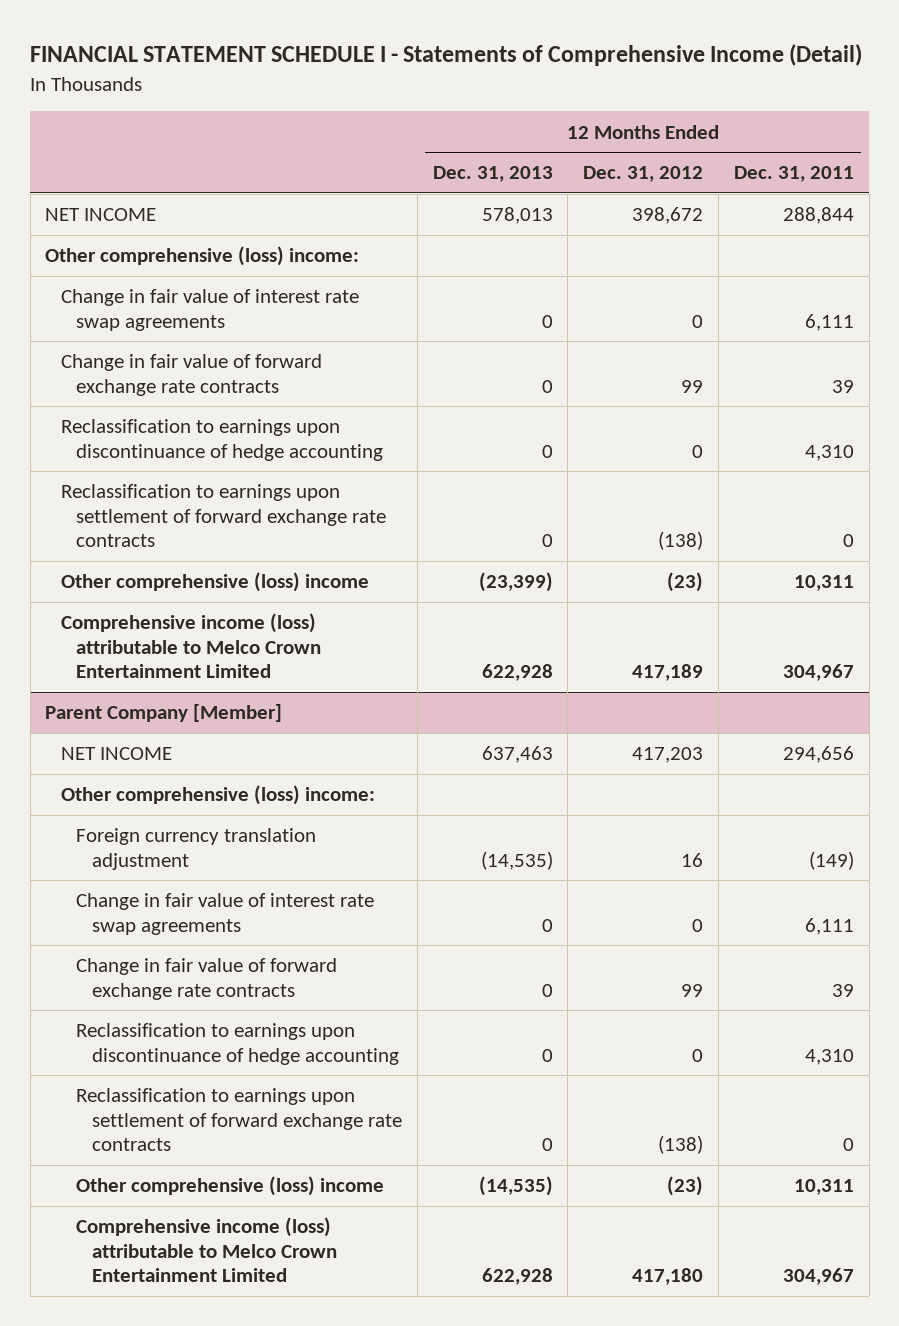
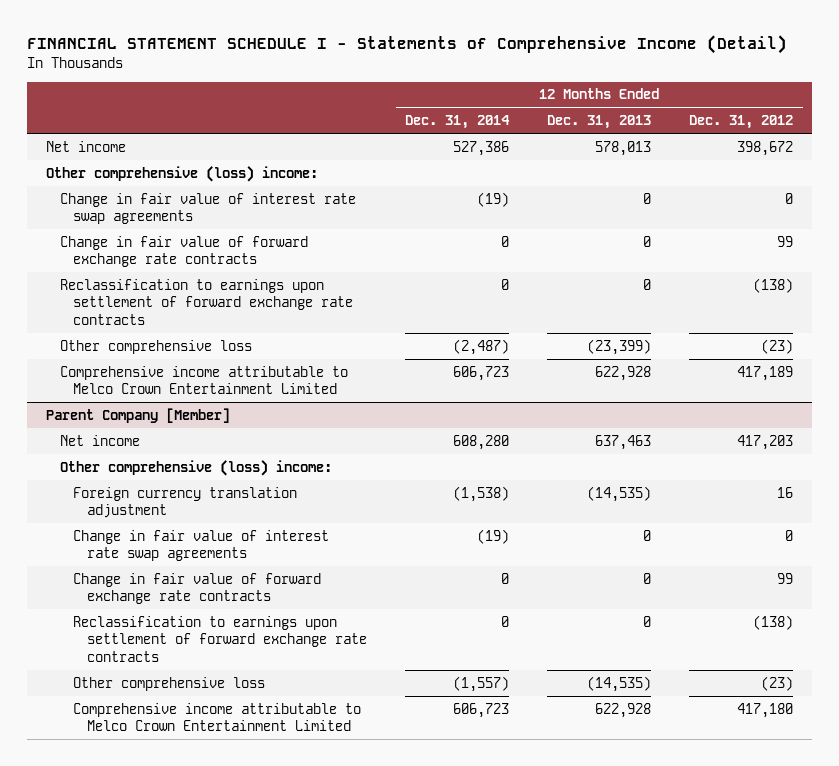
[733,166,854,183] Dec. 31, 2011 -> none
none -> [405,115,511,130] Dec. 31, 2014
[45,208,157,222] NET INCOME -> [45,140,126,152] Net income
[60,419,384,461] Reclassification to earnings upon discontinuance of hedge accounting -> none
[60,572,369,593] Other comprehensive (loss) income -> [59,339,252,354] Other comprehensive loss
[60,613,322,679] Comprehensive income (loss) attributable to Melco Crown Entertainment Limited -> [59,365,348,395] Comprehensive income attributable to Melco Crown Entertainment Limited
[60,747,172,761] NET INCOME -> [59,434,140,446] Net income
[76,1023,399,1065] Reclassification to earnings upon discontinuance of hedge accounting -> none
[76,1176,385,1197] Other comprehensive (loss) income -> [73,676,266,691] Other comprehensive loss
[76,1217,337,1283] Comprehensive income (loss) attributable to Melco Crown Entertainment Limited -> [73,702,362,732] Comprehensive income attributable to Melco Crown Entertainment Limited

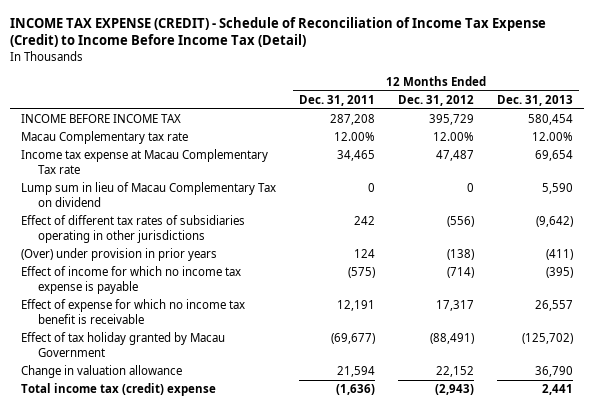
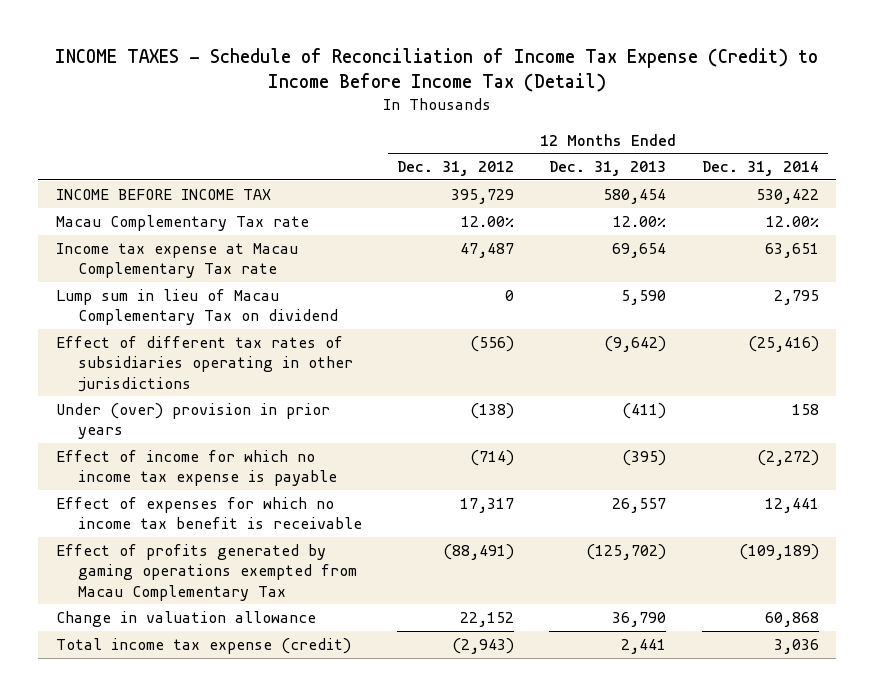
[9,16,546,48] INCOME TAX EXPENSE (CREDIT) - Schedule of Reconciliation of Income Tax Expense (Credit) to Income Before Income Tax (Detail) -> [55,48,819,93] INCOME TAXES - Schedule of Reconciliation of Income Tax Expense (Credit) to Income Before Income Tax (Detail)
[299,94,376,106] Dec. 31, 2011 -> none
none -> [701,161,819,177] Dec. 31, 2014
[21,131,189,145] Macau Complementary tax rate -> [55,214,309,231] Macau Complementary Tax rate
[21,248,218,262] (Over) under provision in prior years -> [55,402,330,440] Under (over) provision in prior years
[21,299,246,324] Effect of expense for which no income tax benefit is receivable -> [55,496,362,530] Effect of expenses for which no income tax benefit is receivable
[21,332,226,357] Effect of tax holiday granted by Macau Government -> [55,543,357,601] Effect of profits generated by gaming operations exempted from Macau Complementary Tax
[21,383,217,397] Total income tax (credit) expense -> [55,637,351,654] Total income tax expense (credit)

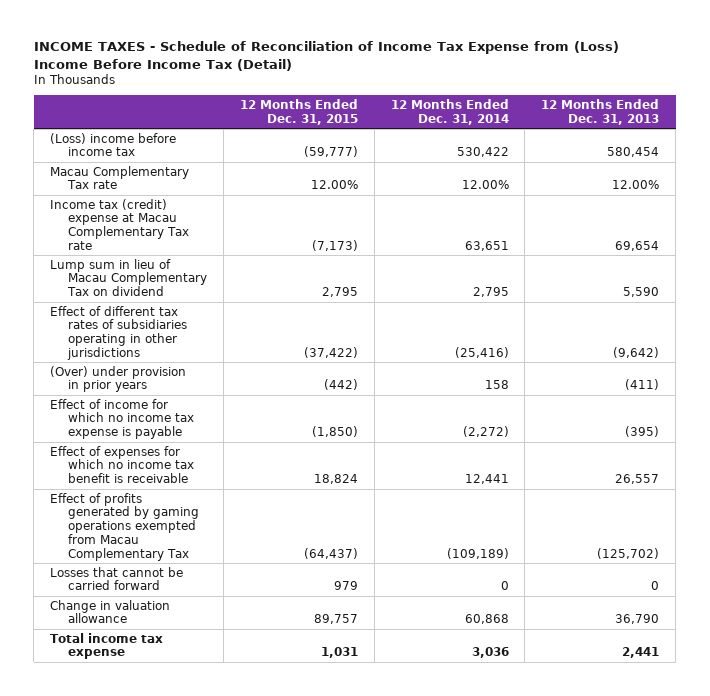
[55,48,819,93] INCOME TAXES - Schedule of Reconciliation of Income Tax Expense (Credit) to Income Before Income Tax (Detail) -> [33,41,619,71] INCOME TAXES - Schedule of Reconciliation of Income Tax Expense from (Loss) Income Before Income Tax (Detail)
[397,161,515,177] Dec. 31, 2012 -> none
none -> [239,99,358,125] 12 Months Ended Dec. 31, 2015
[55,188,271,200] INCOME BEFORE INCOME TAX -> [50,132,177,157] (Loss) income before income tax
[55,242,298,279] Income tax expense at Macau Complementary Tax rate -> [50,198,189,251] Income tax (credit) expense at Macau Complementary Tax rate
[55,402,330,440] Under (over) provision in prior years -> [50,365,187,393] (Over) under provision in prior years
none -> [50,566,184,591] Losses that cannot be carried forward
[55,637,351,654] Total income tax expense (credit) -> [50,632,164,660] Total income tax expense

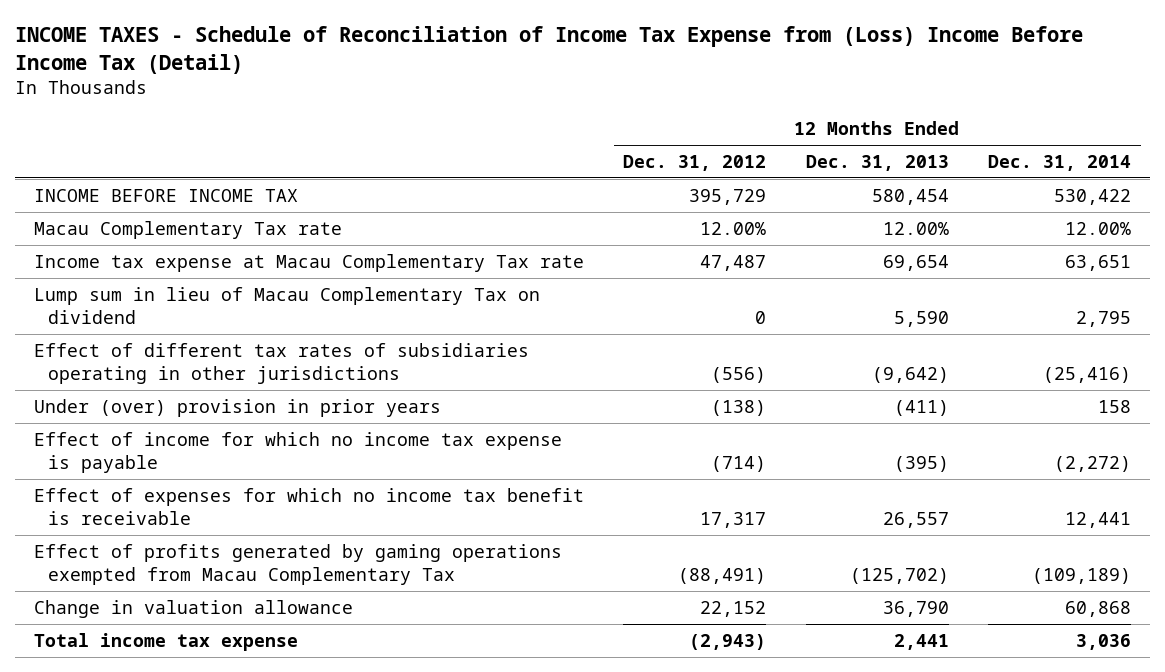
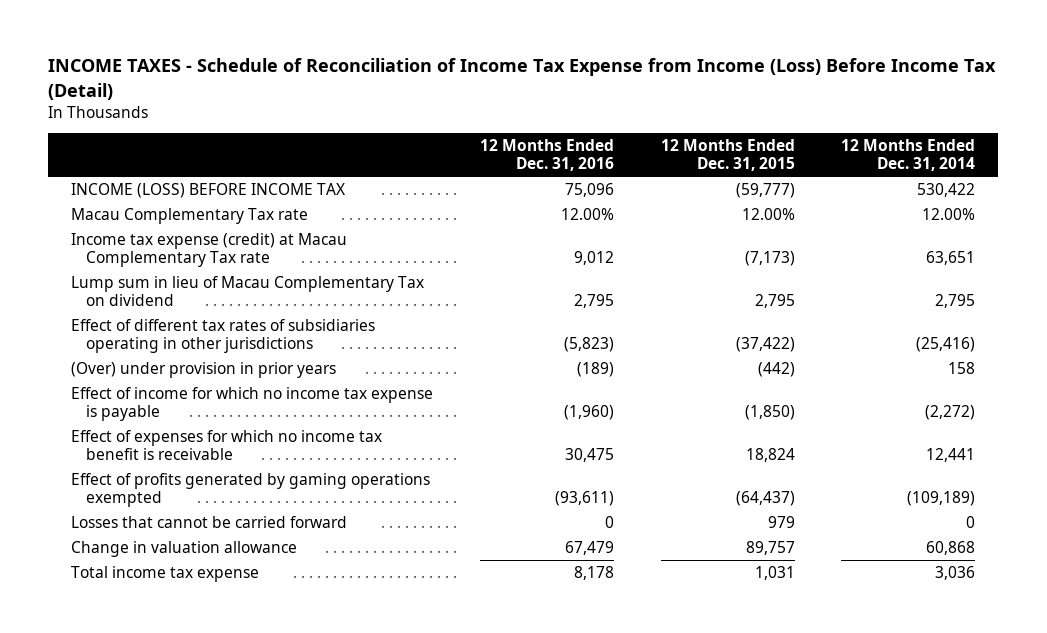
[14,26,1083,75] INCOME TAXES - Schedule of Reconciliation of Income Tax Expense from (Loss) Income Before Income Tax (Detail) -> [48,58,997,100] INCOME TAXES - Schedule of Reconciliation of Income Tax Expense from Income (Loss) Before Income Tax (Detail)
[623,154,767,171] Dec. 31, 2012 -> none
[805,154,949,171] Dec. 31, 2013 -> none
none -> [480,139,615,172] 12 Months Ended Dec. 31, 2016
none -> [660,139,795,172] 12 Months Ended Dec. 31, 2015
[34,188,299,202] INCOME BEFORE INCOME TAX -> [71,183,347,199] INCOME (LOSS) BEFORE INCOME TAX
[34,253,585,272] Income tax expense at Macau Complementary Tax rate -> [71,233,348,268] Income tax expense (credit) at Macau Complementary Tax rate
[34,398,442,417] Under (over) provision in prior years -> [71,362,337,379] (Over) under provision in prior years
[34,543,563,585] Effect of profits generated by gaming operations exempted from Macau Complementary Tax -> [71,473,431,508] Effect of profits generated by gaming operations exempted
none -> [71,516,348,529] Losses that cannot be carried forward

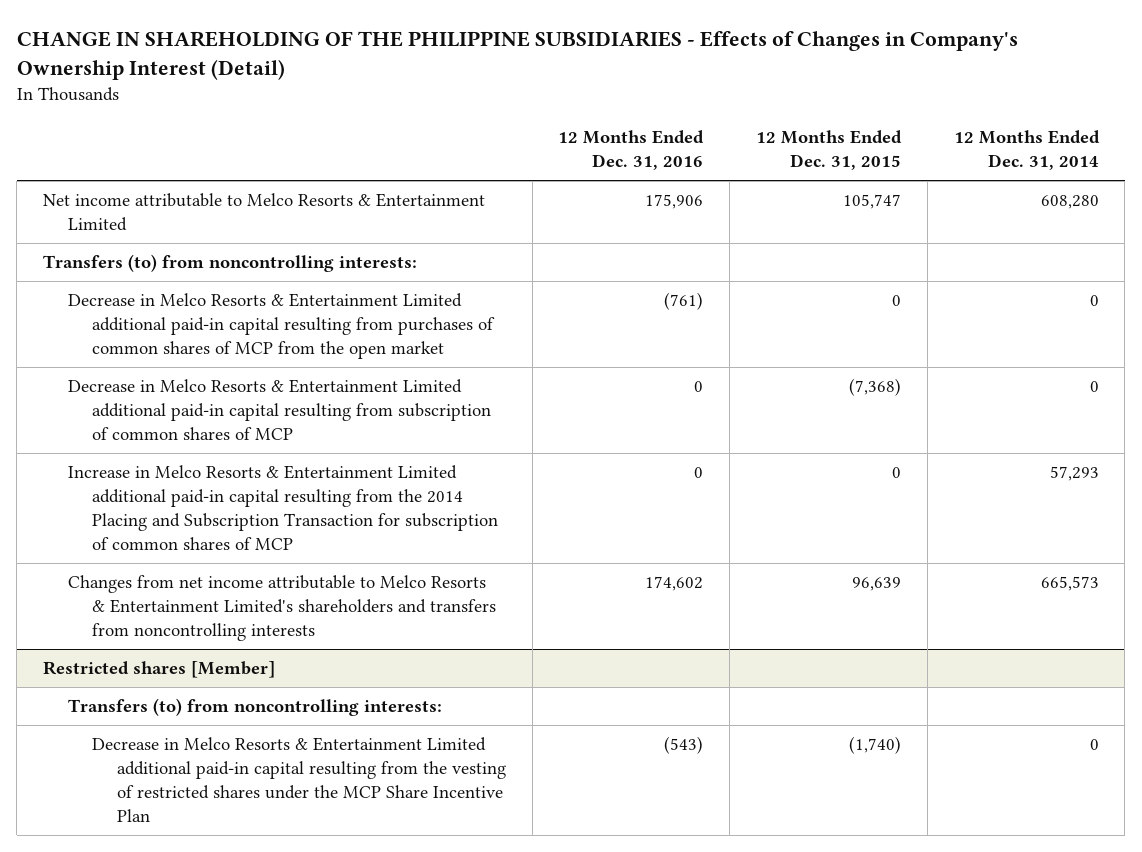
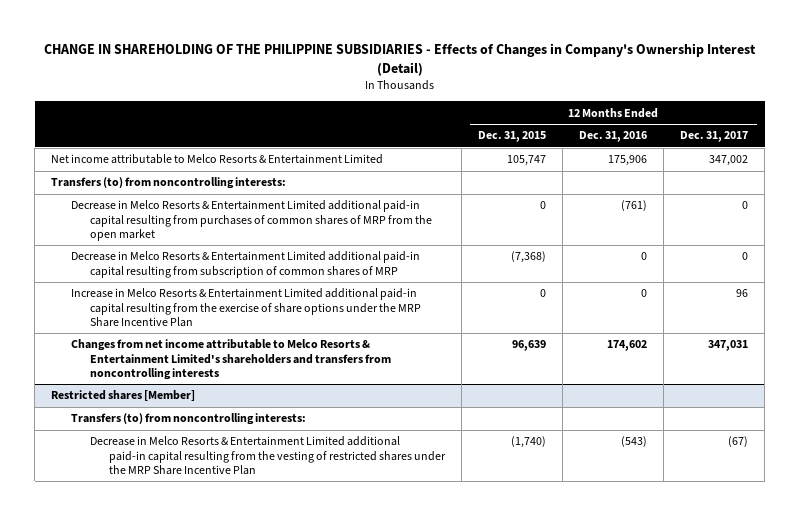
[953,130,1100,171] 12 Months Ended Dec. 31, 2014 -> none
none -> [680,131,749,143] Dec. 31, 2017
[67,465,499,550] Increase in Melco Resorts & Entertainment Limited additional paid-in capital resulting from the 2014 Placing and Subscription Transaction for subscription of common shares of MCP -> none
[67,293,496,360] Decrease in Melco Resorts & Entertainment Limited additional paid-in capital resulting from purchases of common shares of MCP from the open market -> [70,200,433,241] Decrease in Melco Resorts & Entertainment Limited additional paid-in capital resulting from purchases of common shares of MRP from the open market
[67,379,492,441] Decrease in Melco Resorts & Entertainment Limited additional paid-in capital resulting from subscription of common shares of MCP -> [70,251,420,278] Decrease in Melco Resorts & Entertainment Limited additional paid-in capital resulting from subscription of common shares of MRP
none -> [70,288,422,327] Increase in Melco Resorts & Entertainment Limited additional paid-in capital resulting from the exercise of share options under the MRP Share Incentive Plan
[92,737,506,822] Decrease in Melco Resorts & Entertainment Limited additional paid-in capital resulting from the vesting of restricted shares under the MCP Share Incentive Plan -> [90,436,447,475] Decrease in Melco Resorts & Entertainment Limited additional paid-in capital resulting from the vesting of restricted shares under the MRP Share Incentive Plan

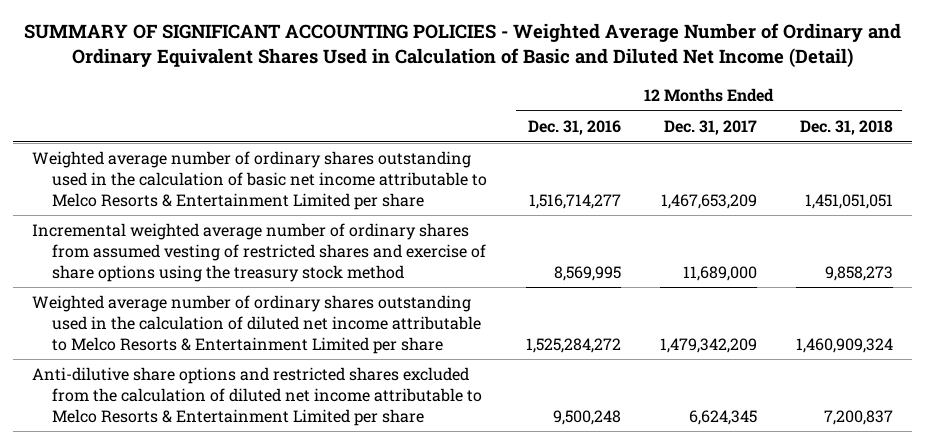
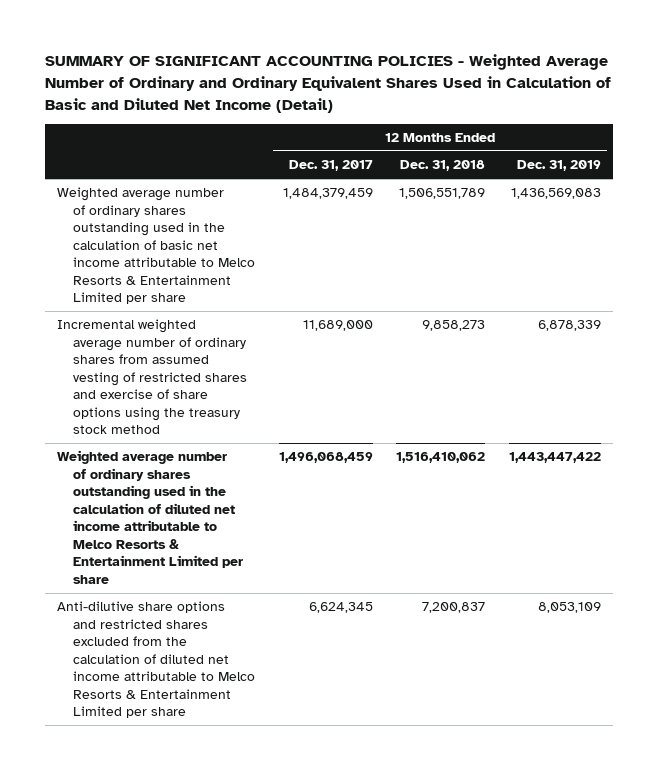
[527,120,621,136] Dec. 31, 2016 -> none
none -> [517,160,602,172] Dec. 31, 2019
[660,193,757,209] 1,467,653,209 -> [282,188,373,200] 1,484,379,459
[804,193,893,209] 1,451,051,051 -> [399,188,486,200] 1,506,551,789
[659,337,757,353] 1,479,342,209 -> [278,452,373,464] 1,496,068,459
[795,337,893,353] 1,460,909,324 -> [396,452,486,464] 1,516,410,062

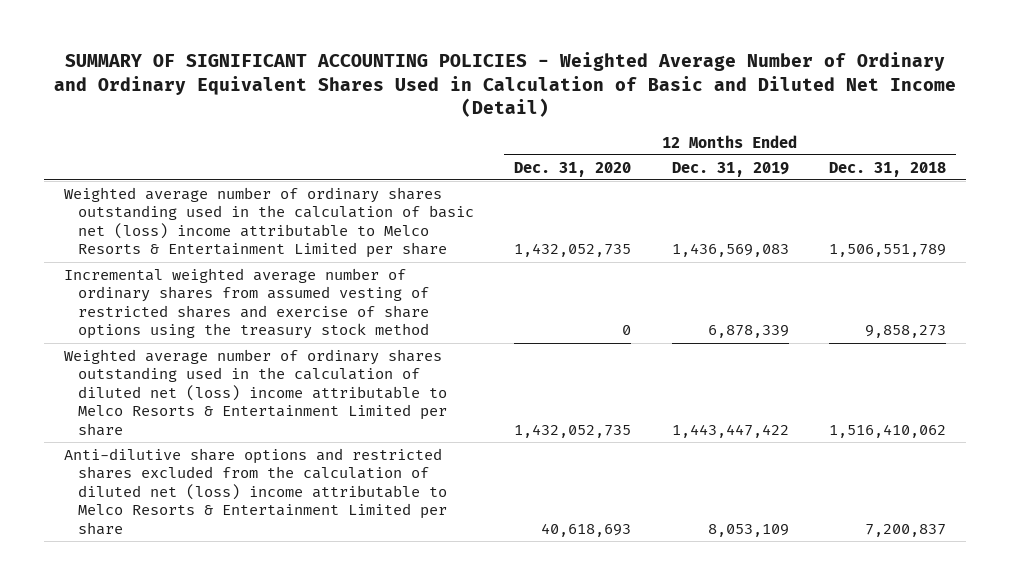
[288,160,373,172] Dec. 31, 2017 -> none
none -> [514,161,632,177] Dec. 31, 2020
[56,187,255,305] Weighted average number of ordinary shares outstanding used in the calculation of basic net income attributable to Melco Resorts & Entertainment Limited per share -> [63,186,474,259] Weighted average number of ordinary shares outstanding used in the calculation of basic net (loss) income attributable to Melco Resorts & Entertainment Limited per share
[56,450,243,584] Weighted average number of ordinary shares outstanding used in the calculation of diluted net income attributable to Melco Resorts & Entertainment Limited per share -> [63,348,447,436] Weighted average number of ordinary shares outstanding used in the calculation of diluted net (loss) income attributable to Melco Resorts & Entertainment Limited per share
[56,601,255,719] Anti-dilutive share options and restricted shares excluded from the calculation of diluted net income attributable to Melco Resorts & Entertainment Limited per share -> [63,447,447,535] Anti-dilutive share options and restricted shares excluded from the calculation of diluted net (loss) income attributable to Melco Resorts & Entertainment Limited per share

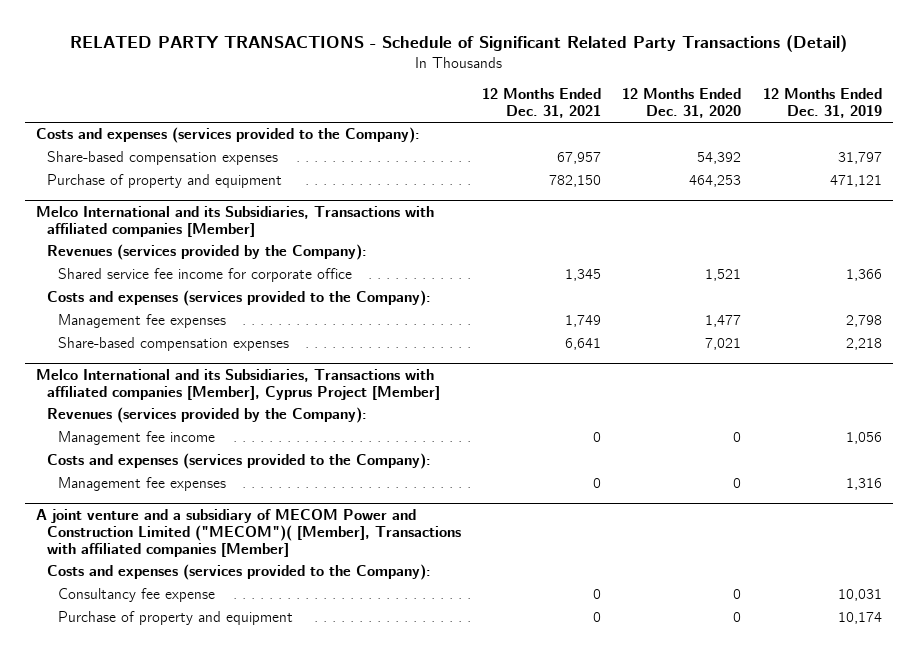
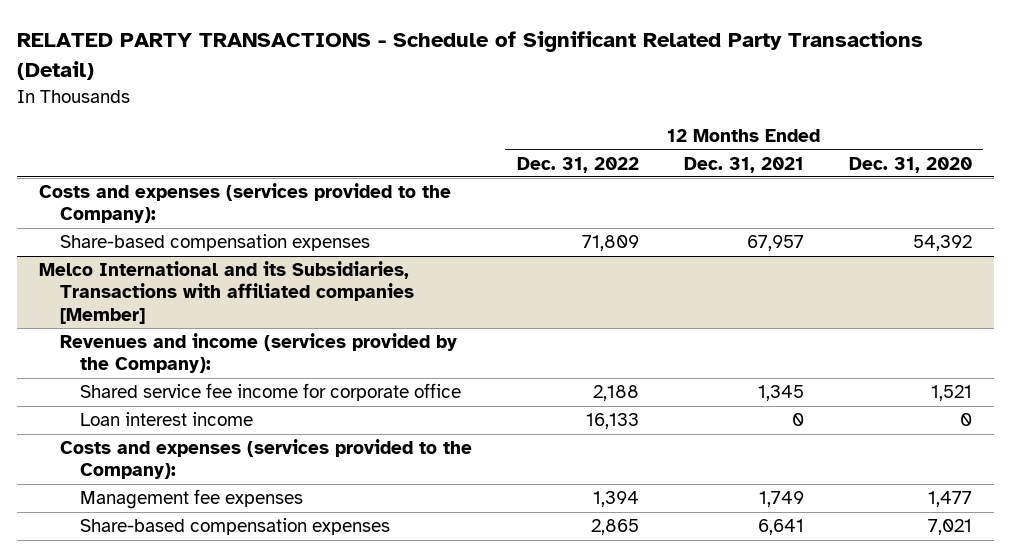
[762,87,882,118] 12 Months Ended Dec. 31, 2019 -> none
none -> [516,156,639,173] Dec. 31, 2022
[46,174,282,189] Purchase of property and equipment -> none
[46,244,367,261] Revenues (services provided by the Company): -> [59,333,457,374] Revenues and income (services provided by the Company):
none -> [79,412,253,427] Loan interest income
[35,368,440,400] Melco International and its Subsidiaries, Transactions with affiliated companies [Member], Cyprus Project [Member] -> none
[46,407,367,424] Revenues (services provided by the Company): -> none
[57,431,215,446] Management fee income -> none
[46,453,431,470] Costs and expenses (services provided to the Company): -> none
[57,477,226,492] Management fee expenses -> none
[35,508,461,557] A joint venture and a subsidiary of MECOM Power and Construction Limited ("MECOM")( [Member], Transactions with affiliated companies [Member] -> none
[46,564,431,581] Costs and expenses (services provided to the Company): -> none
[57,588,215,603] Consultancy fee expense -> none
[57,611,293,626] Purchase of property and equipment -> none

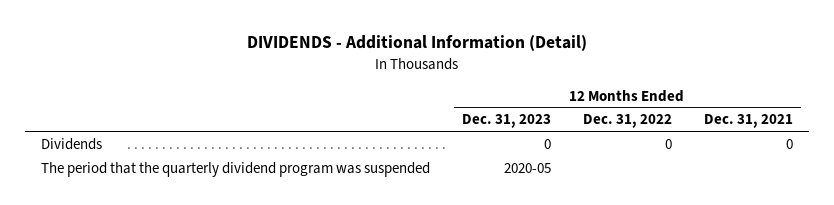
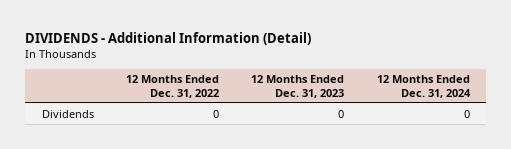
[703,114,793,129] Dec. 31, 2021 -> none
none -> [376,75,471,98] 12 Months Ended Dec. 31, 2024
[40,161,430,177] The period that the quarterly dividend program was suspended -> none

